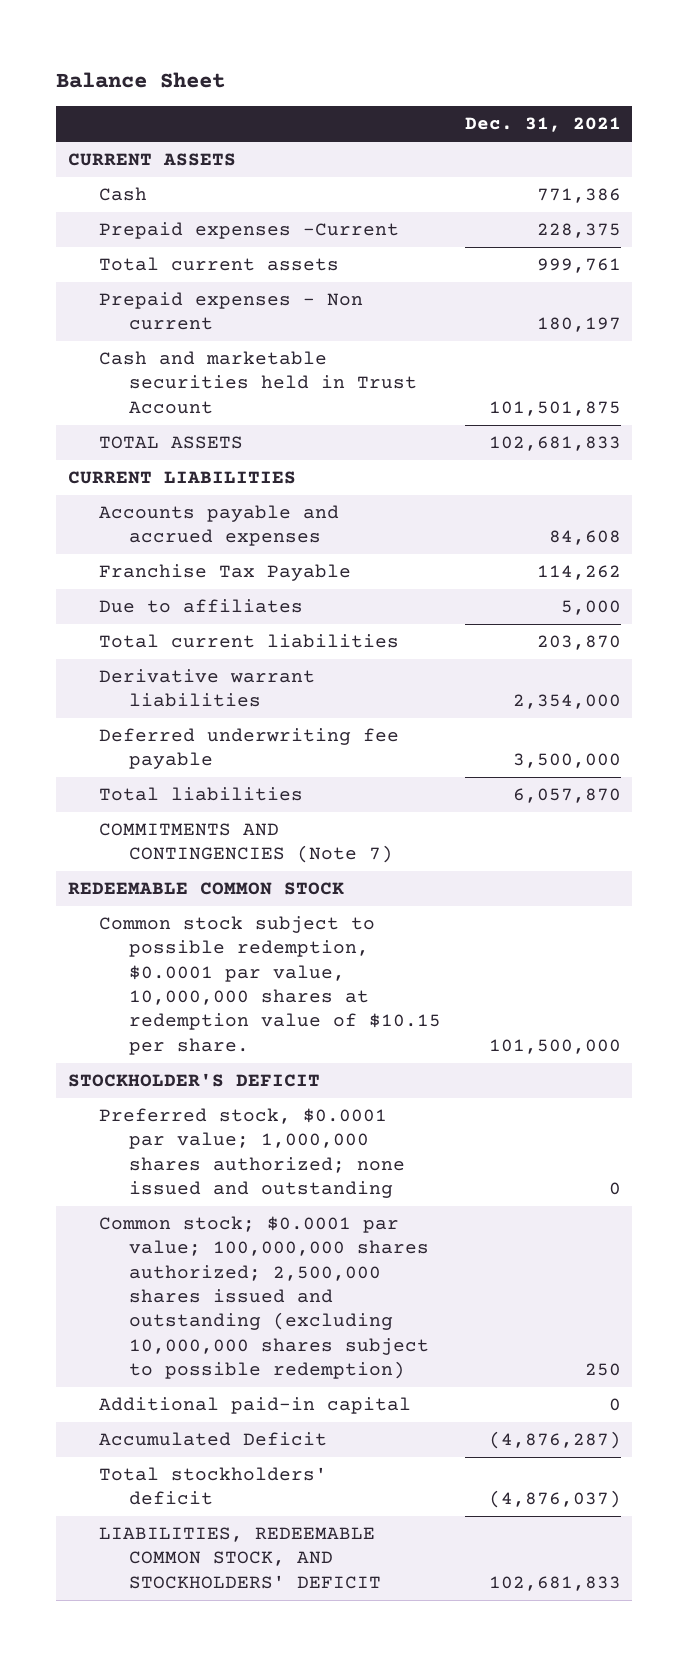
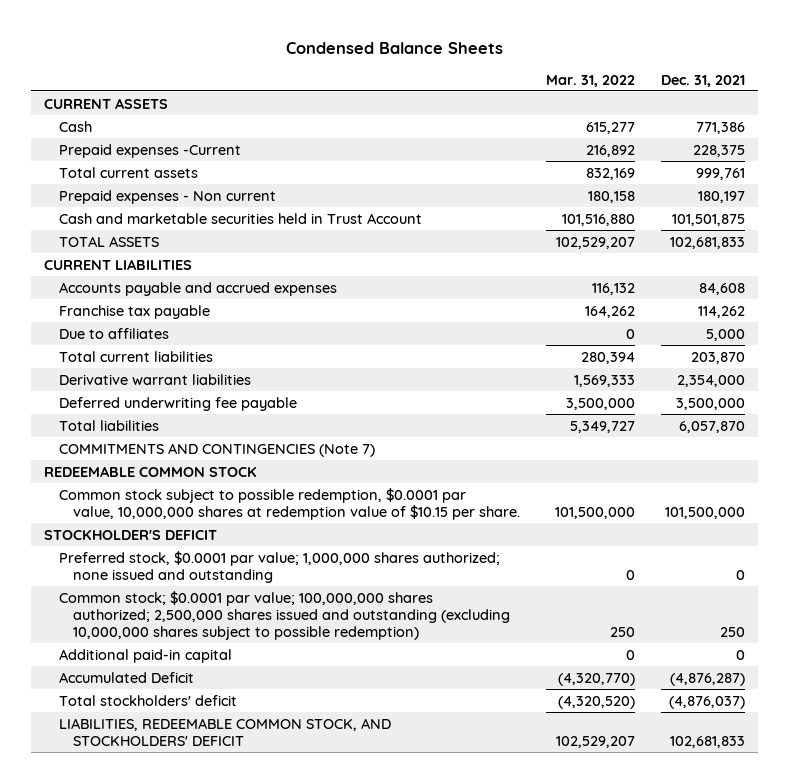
[56,71,226,88] Balance Sheet -> [285,41,503,54] Condensed Balance Sheets
none -> [545,74,635,87] Mar. 31, 2022
[98,564,351,582] Franchise Tax Payable -> [58,304,210,319] Franchise tax payable

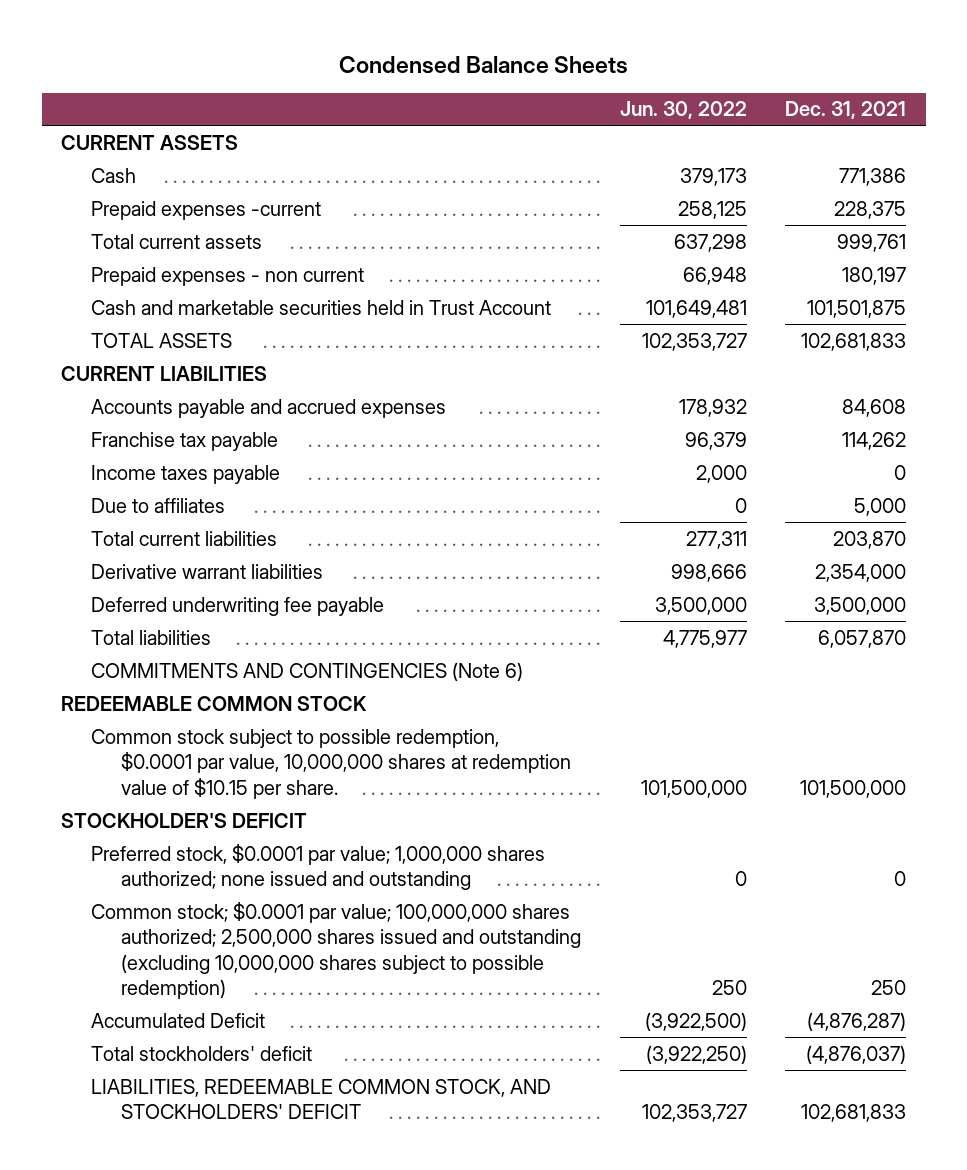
[545,74,635,87] Mar. 31, 2022 -> none
none -> [619,101,747,120] Jun. 30, 2022
[58,143,241,158] Prepaid expenses -Current -> [90,200,321,220] Prepaid expenses -current
[58,189,276,204] Prepaid expenses - Non current -> [90,266,364,286] Prepaid expenses - non current
none -> [90,464,280,484] Income taxes payable
[58,442,375,457] COMMITMENTS AND CONTINGENCIES (Note 7) -> [90,661,523,681] COMMITMENTS AND CONTINGENCIES (Note 6)
[58,648,232,663] Additional paid-in capital -> none

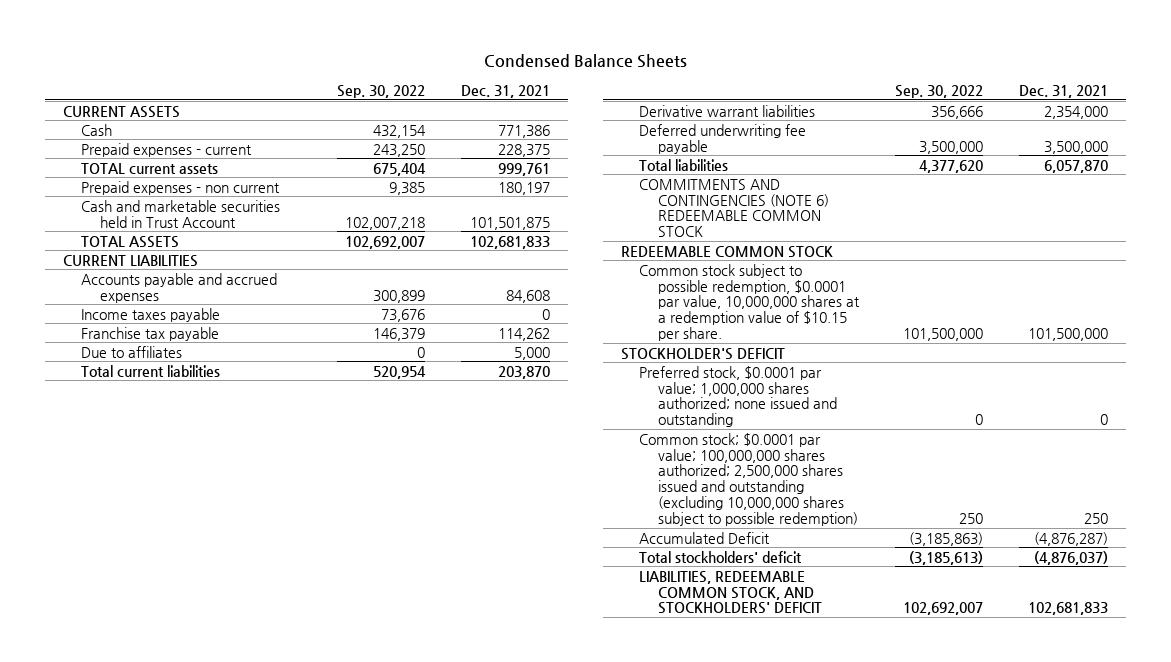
[619,101,747,120] Jun. 30, 2022 -> none
none -> [337,84,426,98] Sep. 30, 2022
[90,200,321,220] Prepaid expenses -current -> [81,142,253,157] Prepaid expenses - current
[90,233,262,249] Total current assets -> [81,162,219,174] TOTAL current assets
[90,431,278,451] Franchise tax payable -> [81,326,220,341] Franchise tax payable
[90,661,523,681] COMMITMENTS AND CONTINGENCIES (Note 6) -> [639,178,829,238] COMMITMENTS AND CONTINGENCIES (NOTE 6) REDEEMABLE COMMON STOCK
[90,728,571,799] Common stock subject to possible redemption, $0.0001 par value, 10,000,000 shares at redemption value of $10.15 per share. -> [639,263,860,342] Common stock subject to possible redemption, $0.0001 par value, 10,000,000 shares at a redemption value of $10.15 per share.

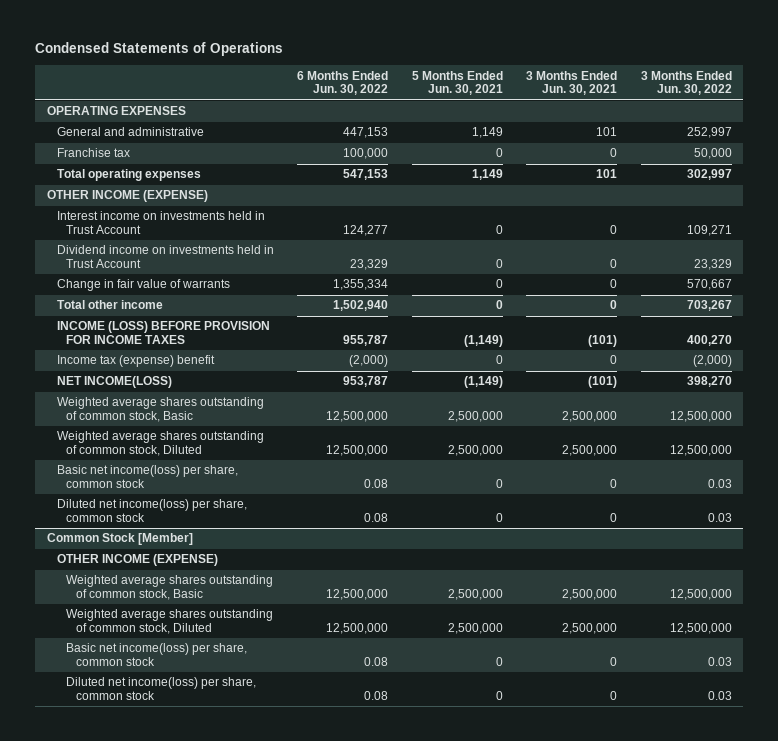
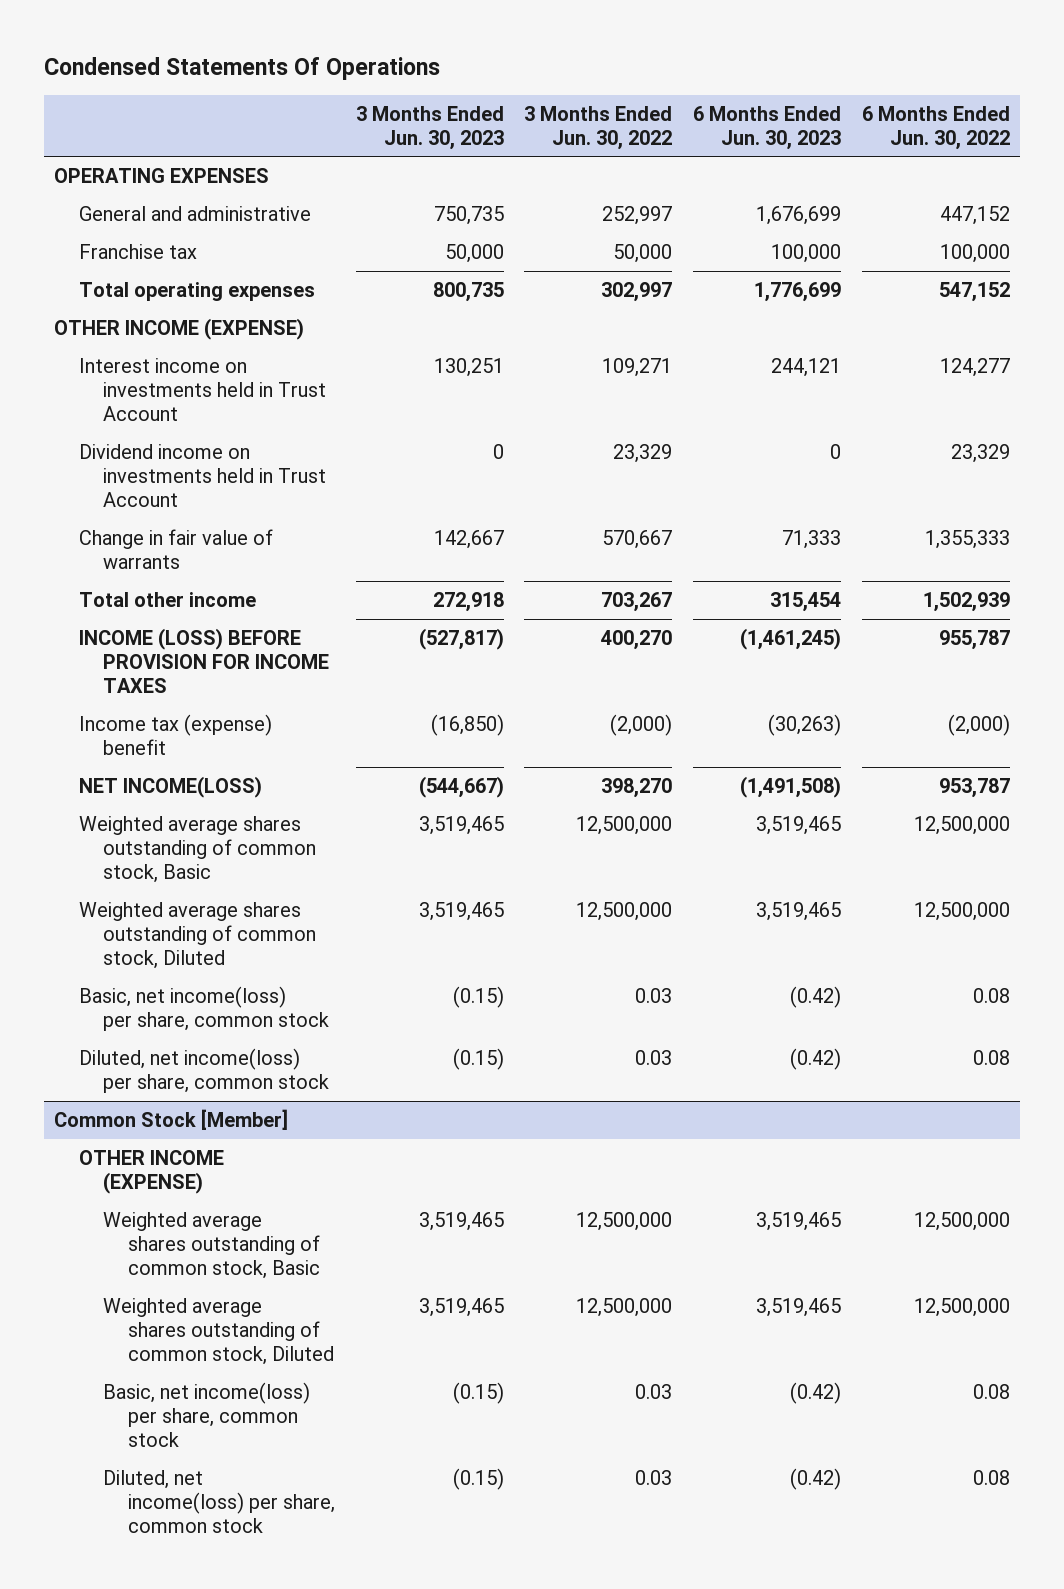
[35,42,284,57] Condensed Statements of Operations -> [43,56,440,80] Condensed Statements Of Operations
[411,70,503,96] 5 Months Ended Jun. 30, 2021 -> none
[526,70,618,96] 3 Months Ended Jun. 30, 2021 -> none
none -> [355,105,504,150] 3 Months Ended Jun. 30, 2023
none -> [692,105,841,150] 6 Months Ended Jun. 30, 2023
[343,127,389,139] 447,153 -> [939,205,1010,225] 447,152
[343,169,389,181] 547,153 -> [938,281,1010,302] 547,152
[333,279,389,291] 1,355,334 -> [924,529,1010,549] 1,355,333
[333,300,389,312] 1,502,940 -> [922,591,1010,612] 1,502,939
[56,465,238,489] Basic net income(loss) per share, common stock -> [78,985,330,1031] Basic, net income(loss) per share, common stock
[56,499,247,523] Diluted net income(loss) per share, common stock -> [78,1047,330,1093] Diluted, net income(loss) per share, common stock
[66,643,248,667] Basic net income(loss) per share, common stock -> [103,1381,311,1447] Basic, net income(loss) per share, common stock
[66,677,257,701] Diluted net income(loss) per share, common stock -> [103,1469,335,1533] Diluted, net income(loss) per share, common stock

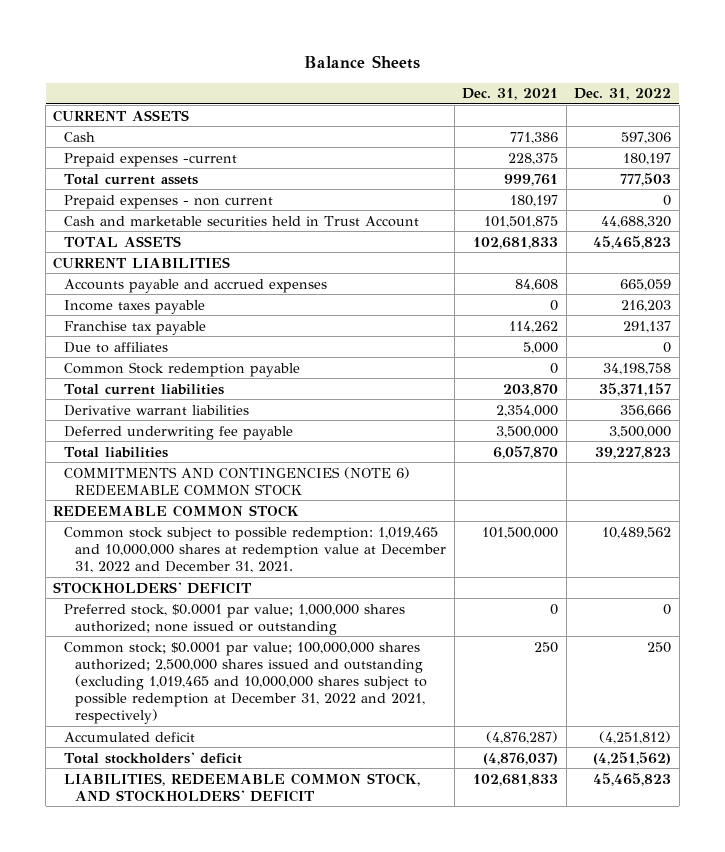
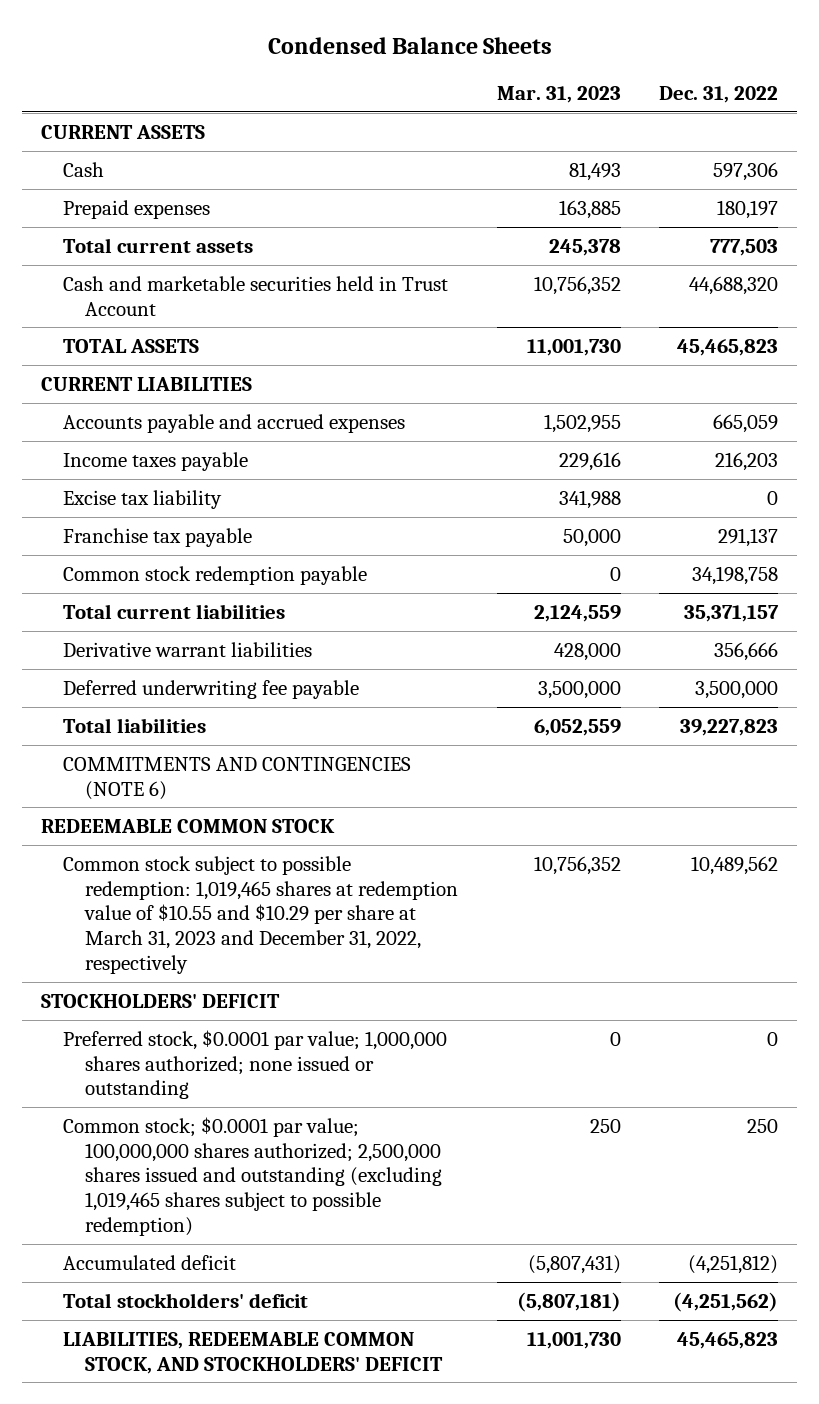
[304,55,421,70] Balance Sheets -> [267,36,552,54] Condensed Balance Sheets
[462,88,559,101] Dec. 31, 2021 -> none
none -> [496,86,621,104] Mar. 31, 2023
[64,152,238,167] Prepaid expenses -current -> [63,199,211,219] Prepaid expenses
[64,194,274,209] Prepaid expenses - non current -> none
none -> [63,489,223,509] Excise tax liability
[64,341,169,353] Due to affiliates -> none
[64,361,301,377] Common Stock redemption payable -> [63,565,368,585] Common stock redemption payable
[64,466,411,496] COMMITMENTS AND CONTINGENCIES (NOTE 6) REDEEMABLE COMMON STOCK -> [63,756,412,800] COMMITMENTS AND CONTINGENCIES (NOTE 6)
[64,526,447,573] Common stock subject to possible redemption: 1,019,465 and 10,000,000 shares at redemption value at December 31, 2022 and December 31, 2021. -> [63,855,459,975] Common stock subject to possible redemption: 1,019,465 shares at redemption value of $10.55 and $10.29 per share at March 31, 2023 and December 31, 2022, respectively
[64,641,428,724] Common stock; $0.0001 par value; 100,000,000 shares authorized; 2,500,000 shares issued and outstanding (excluding 1,019,465 and 10,000,000 shares subject to possible redemption at December 31, 2022 and 2021, respectively) -> [63,1116,443,1237] Common stock; $0.0001 par value; 100,000,000 shares authorized; 2,500,000 shares issued and outstanding (excluding 1,019,465 shares subject to possible redemption)

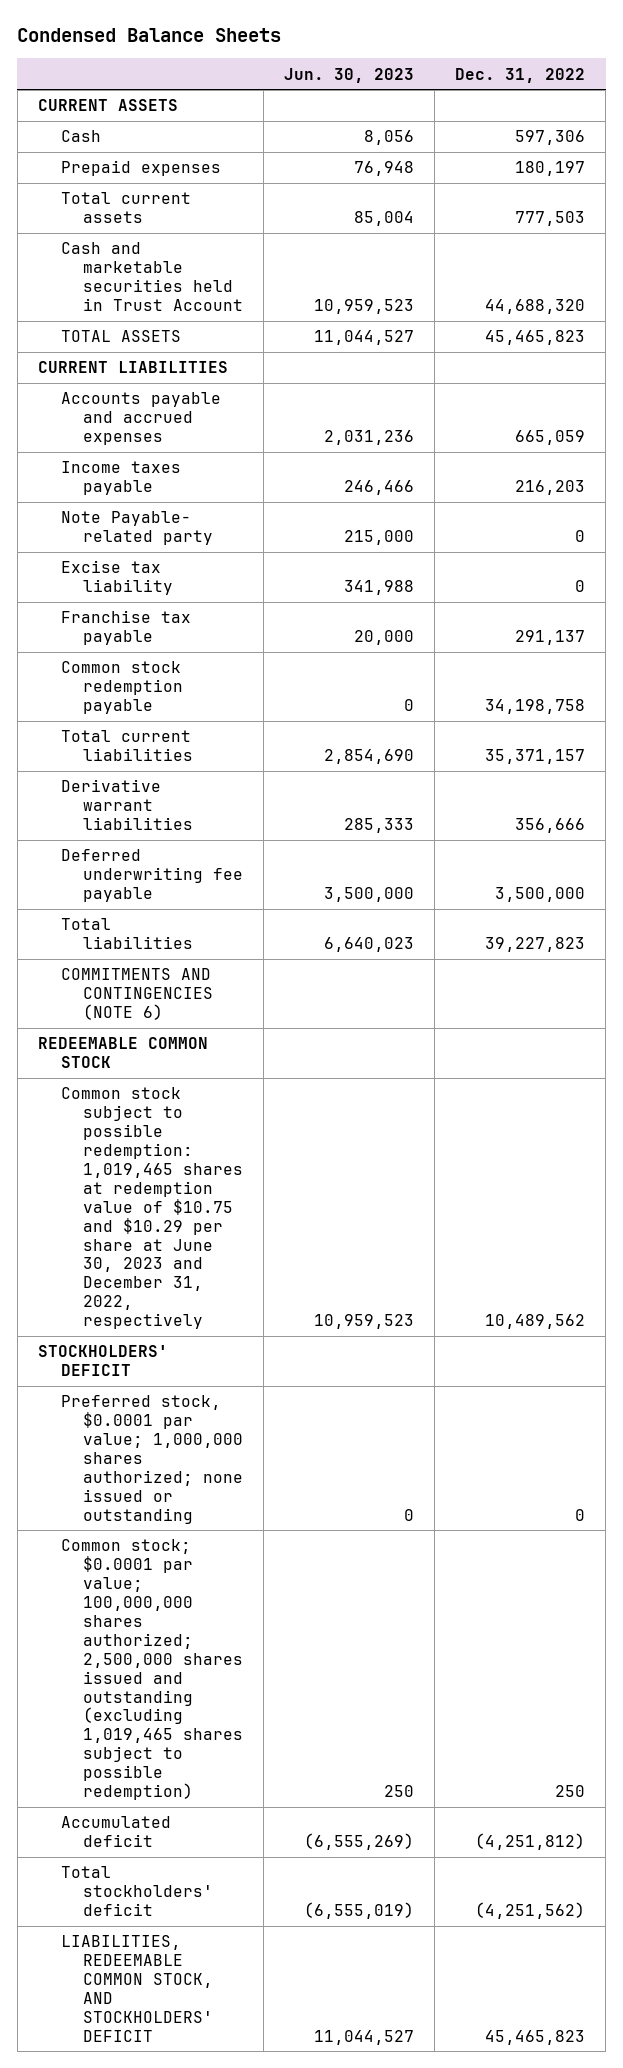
[496,86,621,104] Mar. 31, 2023 -> none
none -> [284,67,415,83] Jun. 30, 2023
none -> [60,511,214,546] Note Payable- related party
[63,855,459,975] Common stock subject to possible redemption: 1,019,465 shares at redemption value of $10.55 and $10.29 per share at March 31, 2023 and December 31, 2022, respectively -> [60,1087,244,1330] Common stock subject to possible redemption: 1,019,465 shares at redemption value of $10.75 and $10.29 per share at June 30, 2023 and December 31, 2022, respectively

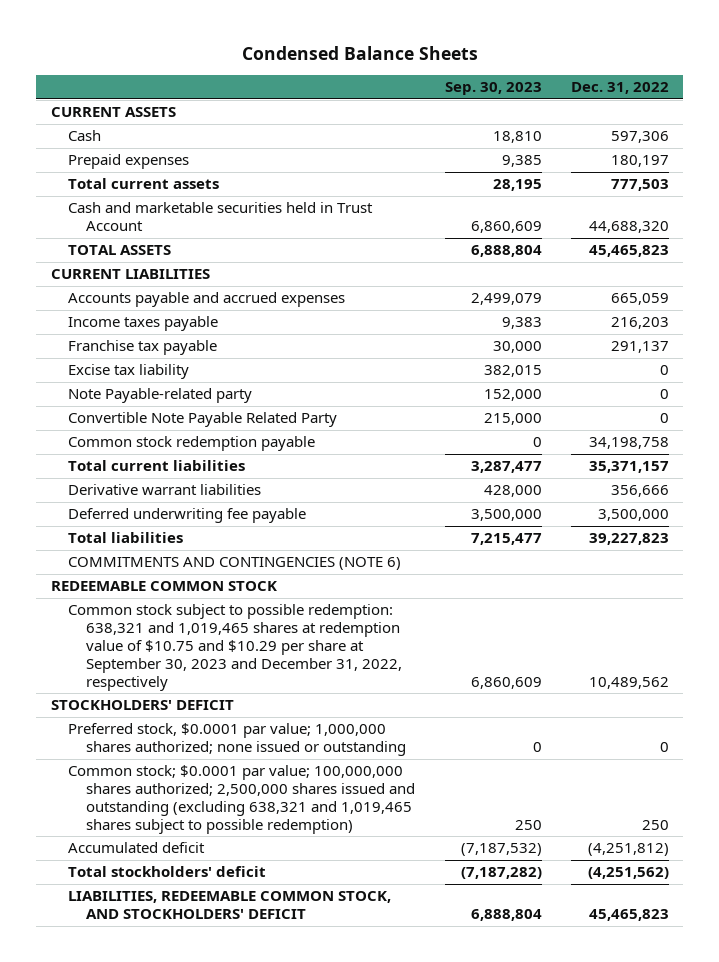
[284,67,415,83] Jun. 30, 2023 -> none
none -> [444,82,542,96] Sep. 30, 2023
[60,511,214,546] Note Payable- related party -> none
[60,560,174,596] Excise tax liability -> [68,364,190,380] Excise tax liability
none -> [68,388,253,404] Note Payable-related party
none -> [68,412,338,428] Convertible Note Payable Related Party
[60,1087,244,1330] Common stock subject to possible redemption: 1,019,465 shares at redemption value of $10.75 and $10.29 per share at June 30, 2023 and December 31, 2022, respectively -> [68,604,403,691] Common stock subject to possible redemption: 638,321 and 1,019,465 shares at redemption value of $10.75 and $10.29 per share at September 30, 2023 and December 31, 2022, respectively
[60,1539,244,1801] Common stock; $0.0001 par value; 100,000,000 shares authorized; 2,500,000 shares issued and outstanding (excluding 1,019,465 shares subject to possible redemption) -> [68,765,416,834] Common stock; $0.0001 par value; 100,000,000 shares authorized; 2,500,000 shares issued and outstanding (excluding 638,321 and 1,019,465 shares subject to possible redemption)

